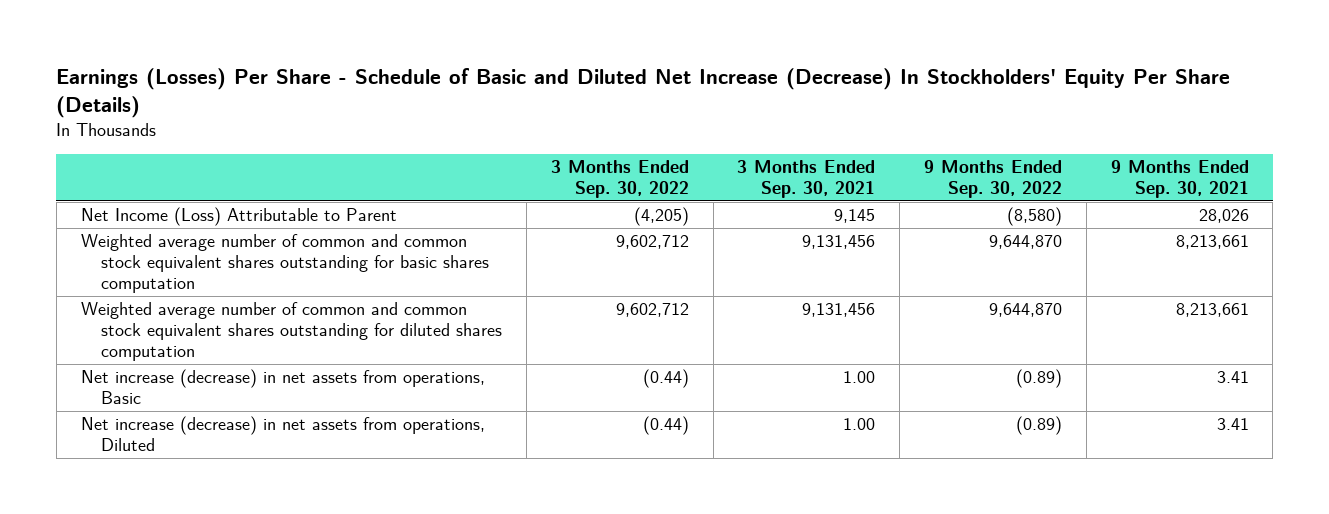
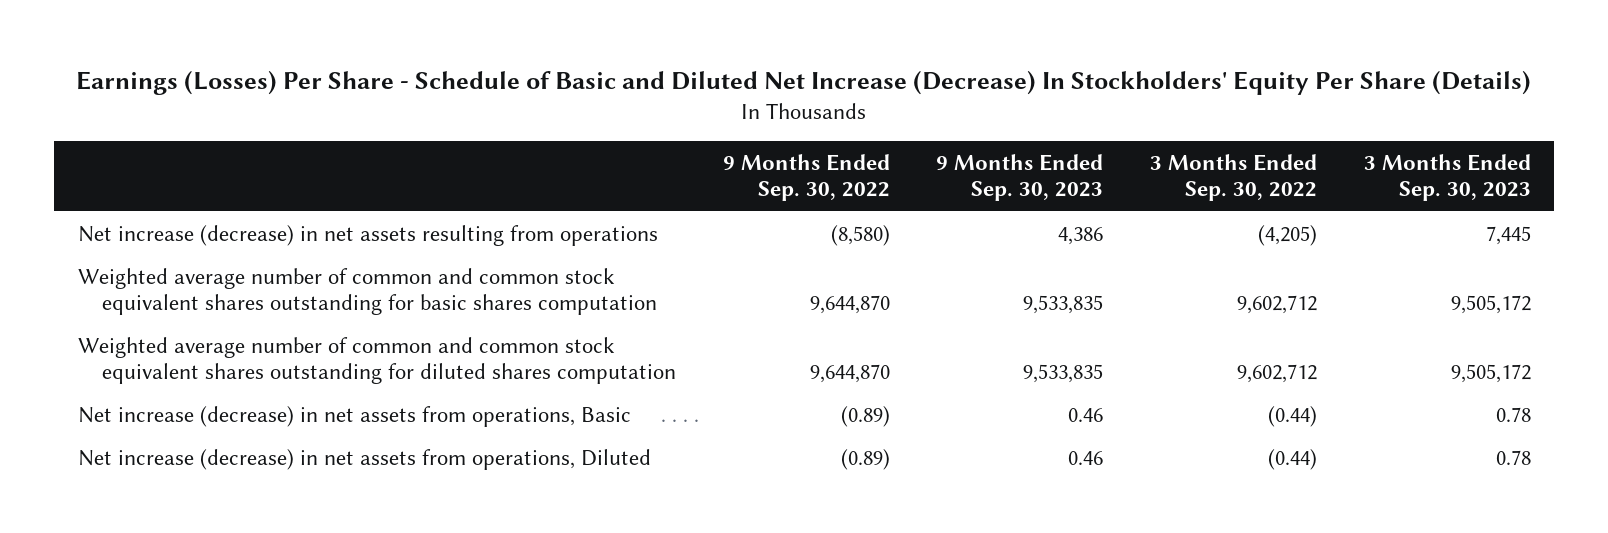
[737,159,876,198] 3 Months Ended Sep. 30, 2021 -> none
[1110,159,1249,198] 9 Months Ended Sep. 30, 2021 -> none
none -> [936,154,1104,202] 9 Months Ended Sep. 30, 2023
none -> [1363,154,1531,202] 3 Months Ended Sep. 30, 2023
[80,207,397,227] Net Income (Loss) Attributable to Parent -> [77,224,658,246] Net increase (decrease) in net assets resulting from operations

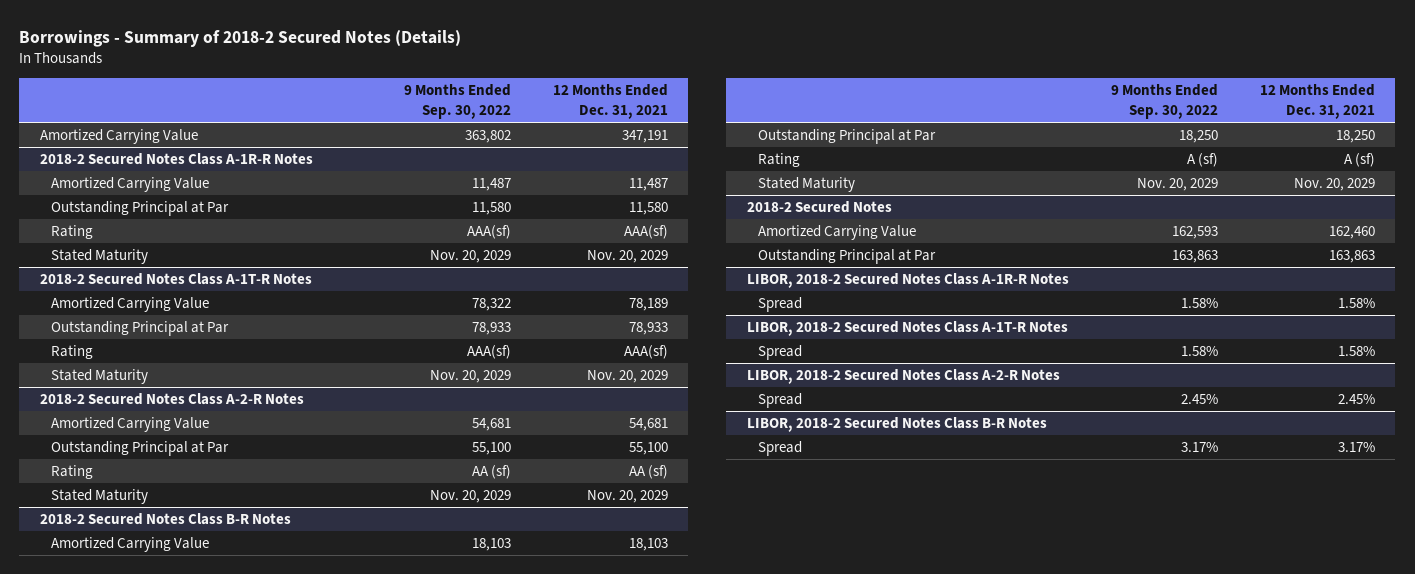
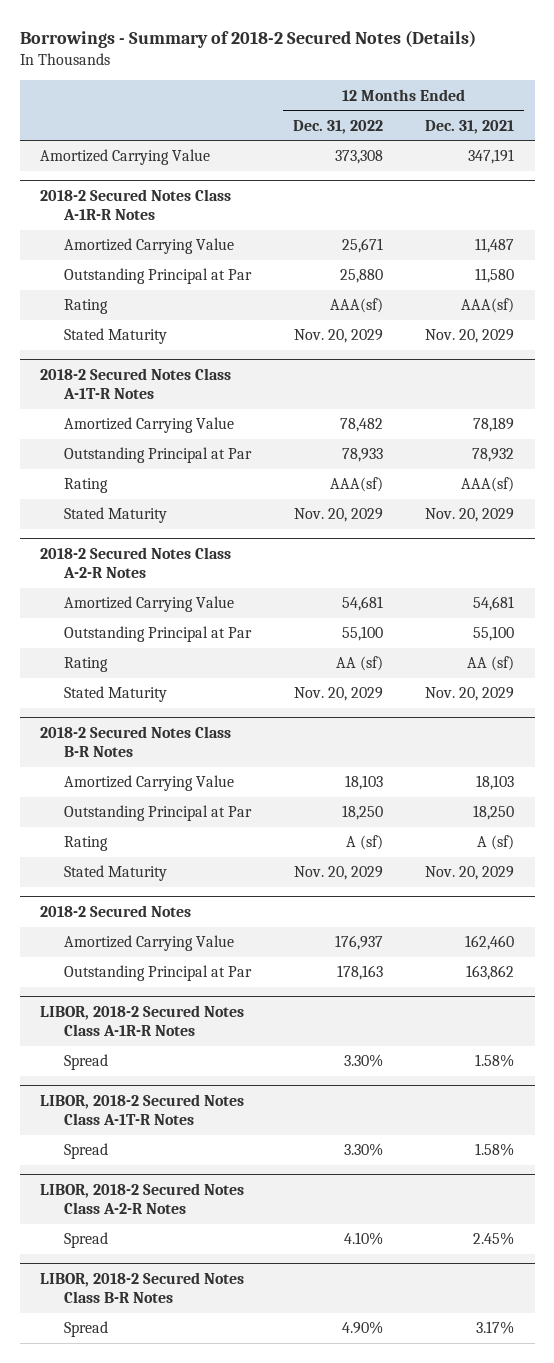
[403,84,511,119] 9 Months Ended Sep. 30, 2022 -> none
none -> [293,119,384,134] Dec. 31, 2022
[628,322,668,336] 78,933 -> [472,448,515,463] 78,932
[1328,250,1375,264] 163,863 -> [466,965,515,981] 163,862

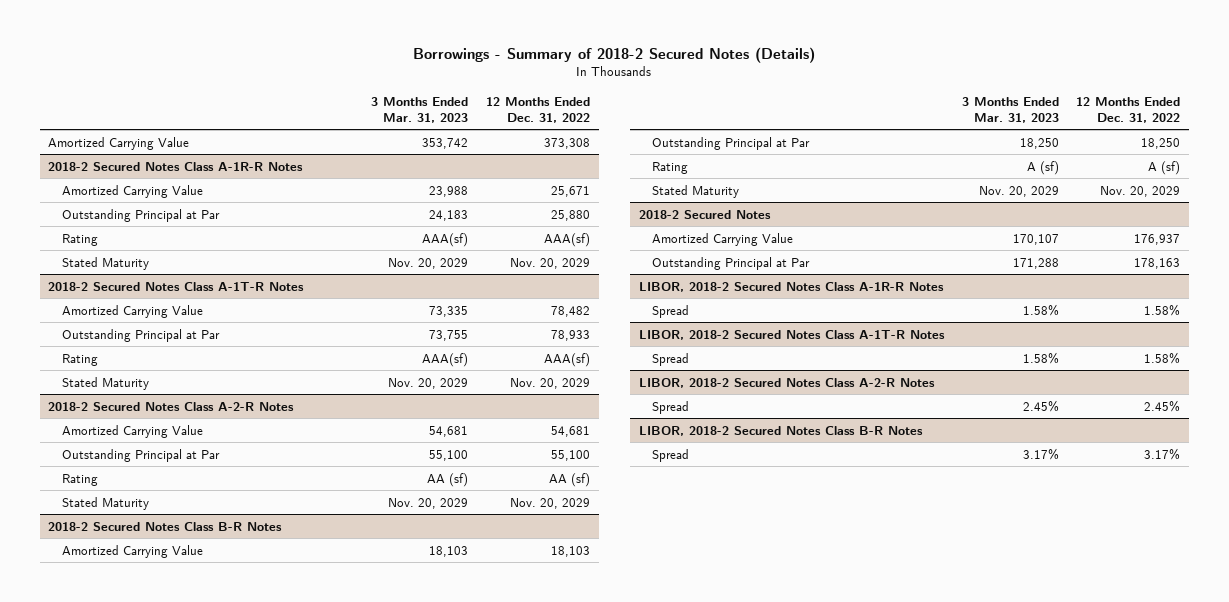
[425,119,515,134] Dec. 31, 2021 -> none
none -> [371,96,469,123] 3 Months Ended Mar. 31, 2023
[344,1054,384,1068] 3.30% -> [1144,303,1181,316] 1.58%
[344,1143,384,1157] 3.30% -> [1144,351,1181,364] 1.58%
[344,1232,384,1246] 4.10% -> [1144,399,1181,412] 2.45%
[342,1321,384,1335] 4.90% -> [1144,447,1181,460] 3.17%

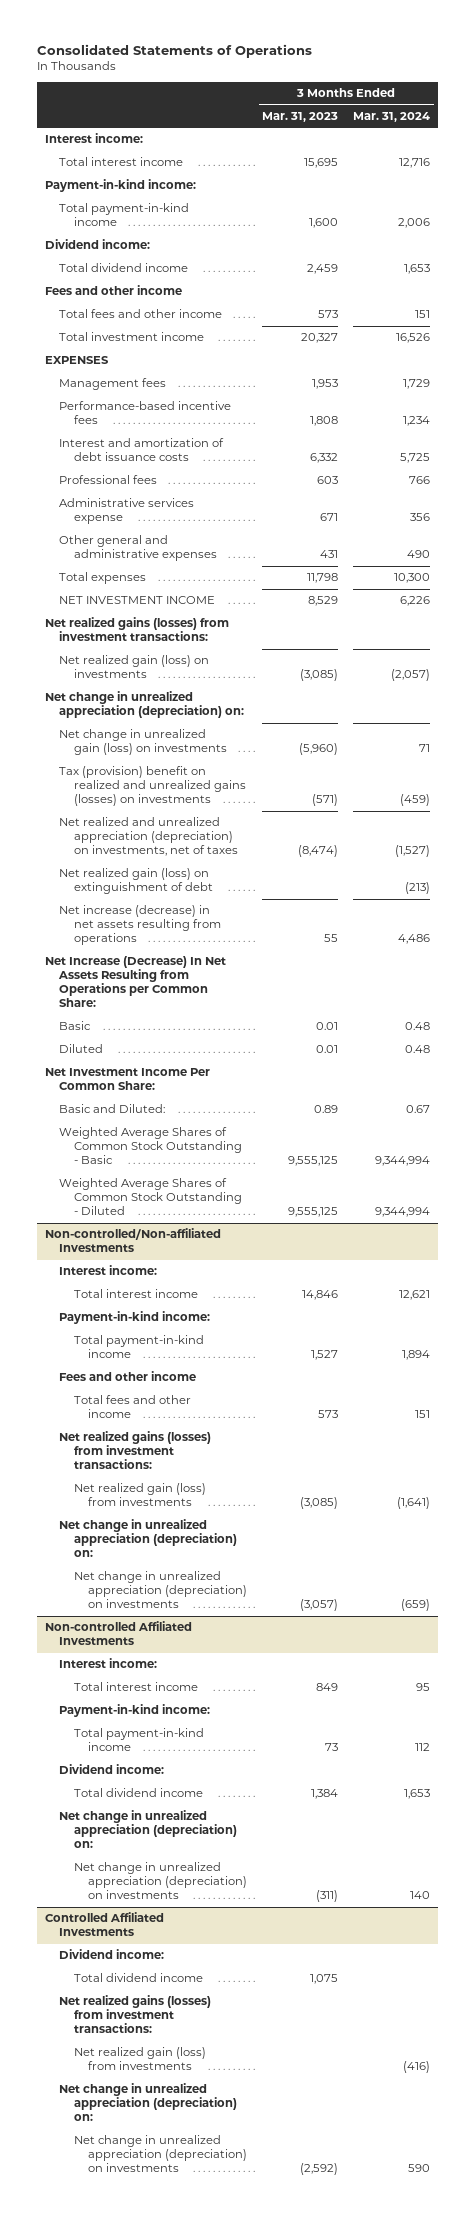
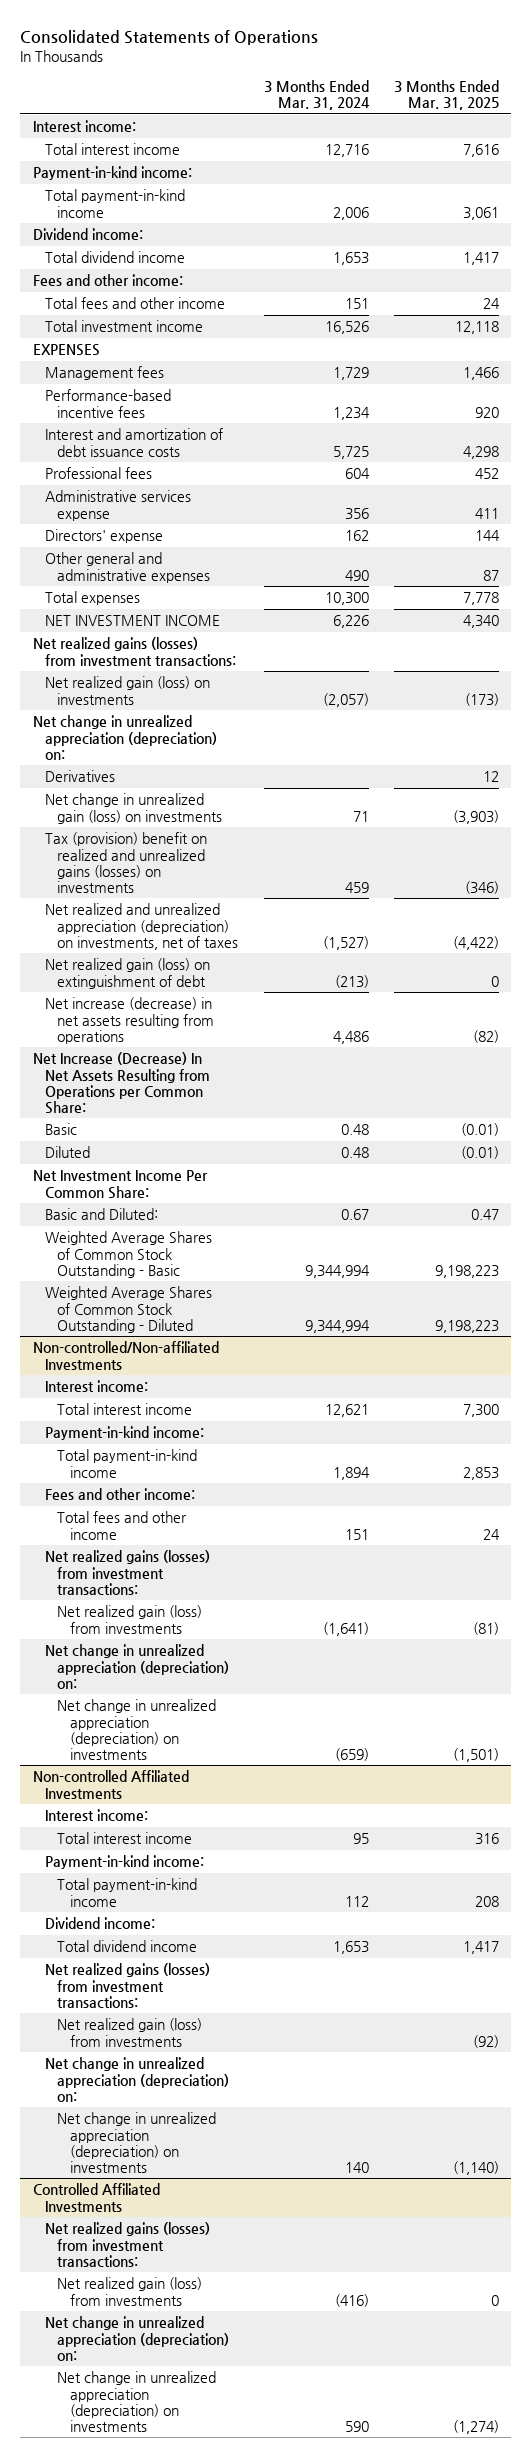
[262,111,339,122] Mar. 31, 2023 -> none
none -> [393,80,499,111] 3 Months Ended Mar. 31, 2025
[44,285,182,296] Fees and other income -> [32,274,183,287] Fees and other income:
[409,476,431,485] 766 -> [344,468,370,480] 604
none -> [45,529,164,544] Directors' expense
none -> [45,770,116,783] Derivatives
[400,794,431,807] (459) -> [344,881,369,893] 459
[59,1371,197,1382] Fees and other income -> [45,1488,196,1501] Fees and other income:
none -> [45,1963,211,2008] Net realized gains (losses) from investment transactions:
none -> [57,2018,203,2047] Net realized gain (loss) from investments
[59,1949,165,1960] Dividend income: -> none
[73,1973,203,1983] Total dividend income -> none

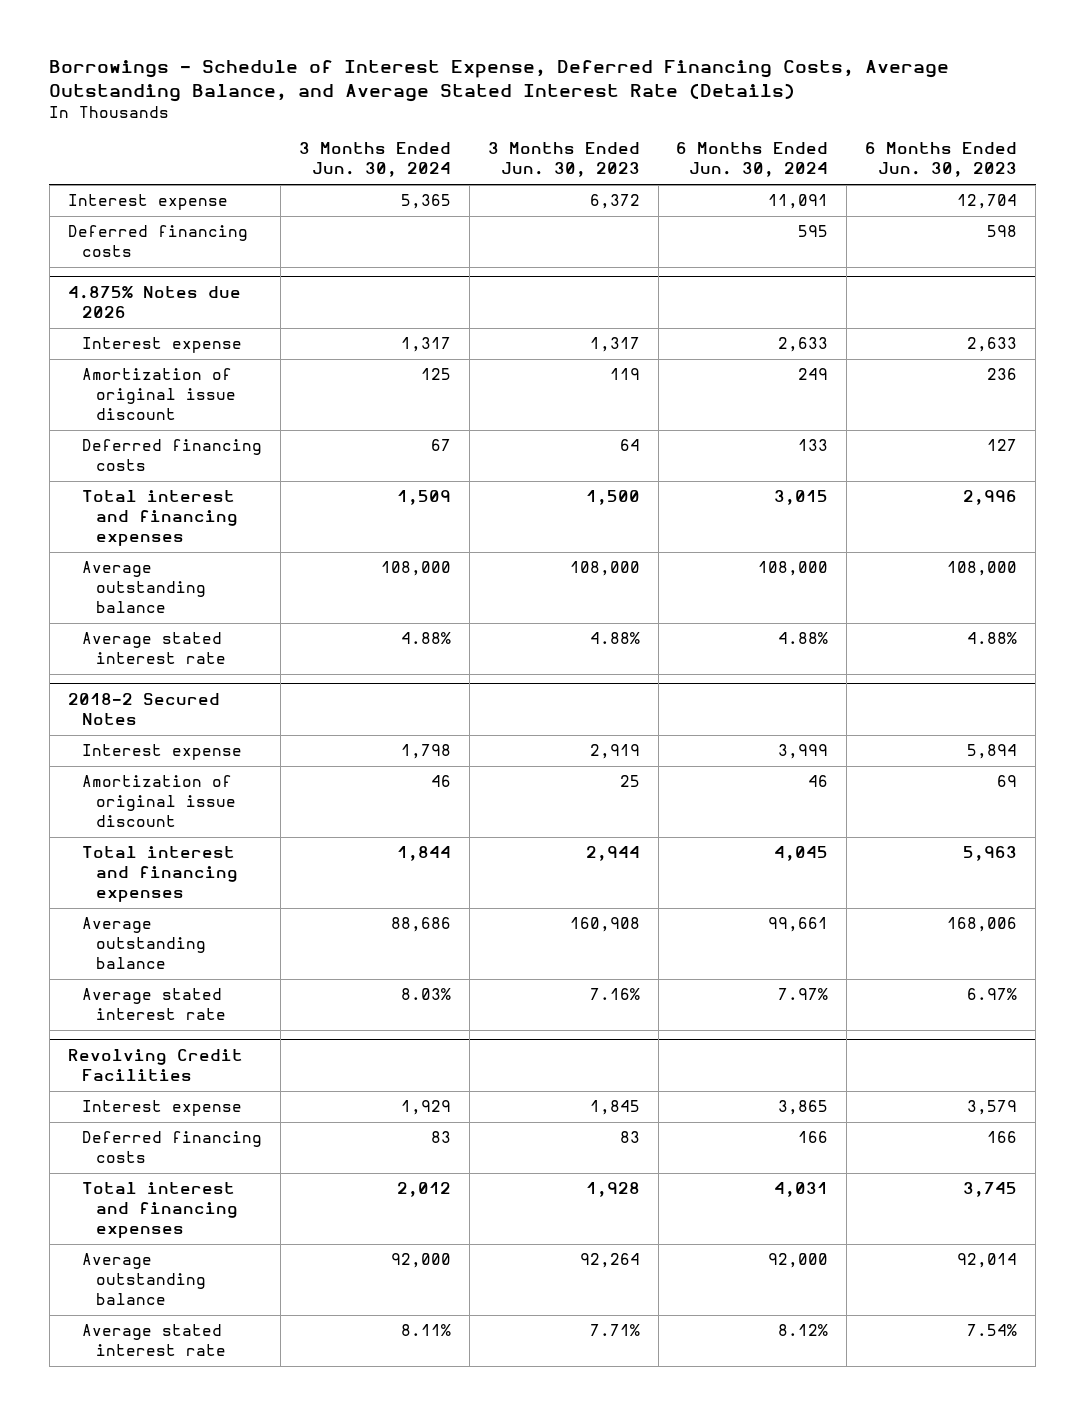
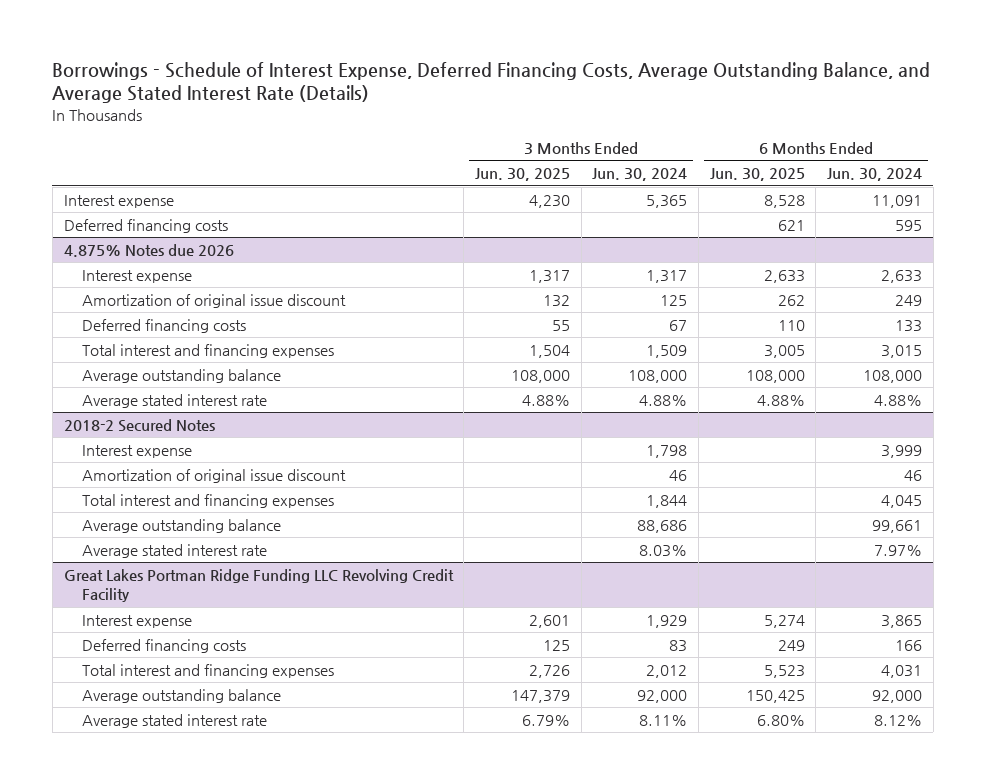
[487,142,640,178] 3 Months Ended Jun. 30, 2023 -> none
[865,142,1018,178] 6 Months Ended Jun. 30, 2023 -> none
none -> [474,168,570,182] Jun. 30, 2025
none -> [709,168,805,182] Jun. 30, 2025
[67,1049,243,1082] Revolving Credit Facilities -> [63,568,454,603] Great Lakes Portman Ridge Funding LLC Revolving Credit Facility

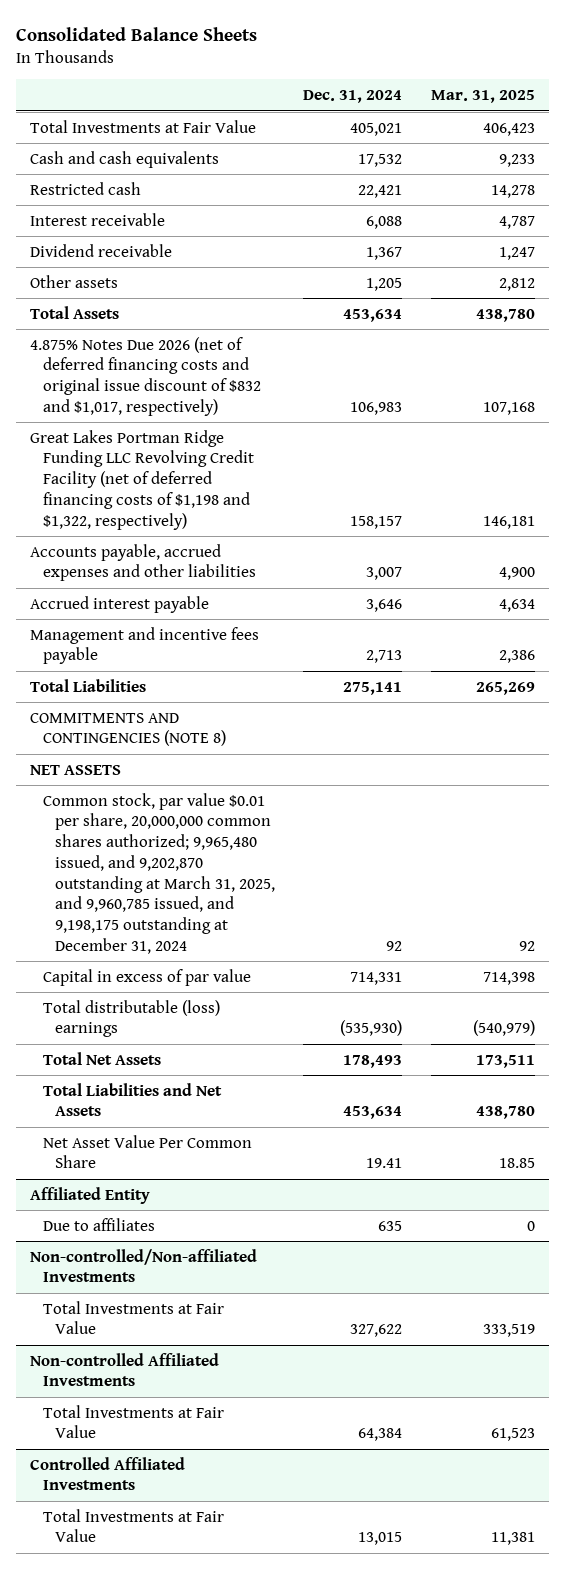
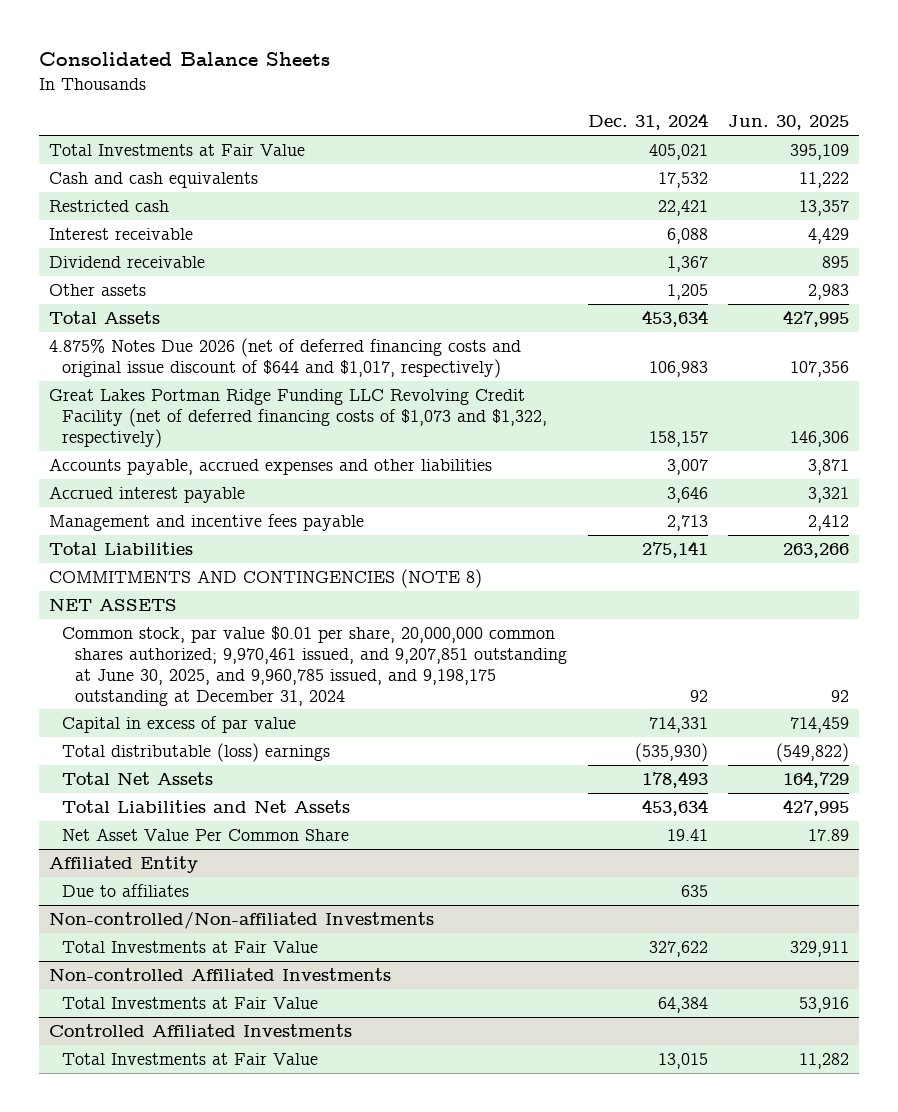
[430,90,535,104] Mar. 31, 2025 -> none
none -> [728,115,850,131] Jun. 30, 2025
[30,336,261,416] 4.875% Notes Due 2026 (net of deferred financing costs and original issue discount of $832 and $1,017, respectively) -> [49,338,522,378] 4.875% Notes Due 2026 (net of deferred financing costs and original issue discount of $644 and $1,017, respectively)
[30,429,254,530] Great Lakes Portman Ridge Funding LLC Revolving Credit Facility (net of deferred financing costs of $1,198 and $1,322, respectively) -> [49,389,548,448] Great Lakes Portman Ridge Funding LLC Revolving Credit Facility (net of deferred financing costs of $1,073 and $1,322, respectively)
[42,792,275,954] Common stock, par value $0.01 per share, 20,000,000 common shares authorized; 9,965,480 issued, and 9,202,870 outstanding at March 31, 2025, and 9,960,785 issued, and 9,198,175 outstanding at December 31, 2024 -> [62,626,568,706] Common stock, par value $0.01 per share, 20,000,000 common shares authorized; 9,970,461 issued, and 9,207,851 outstanding at June 30, 2025, and 9,960,785 issued, and 9,198,175 outstanding at December 31, 2024

